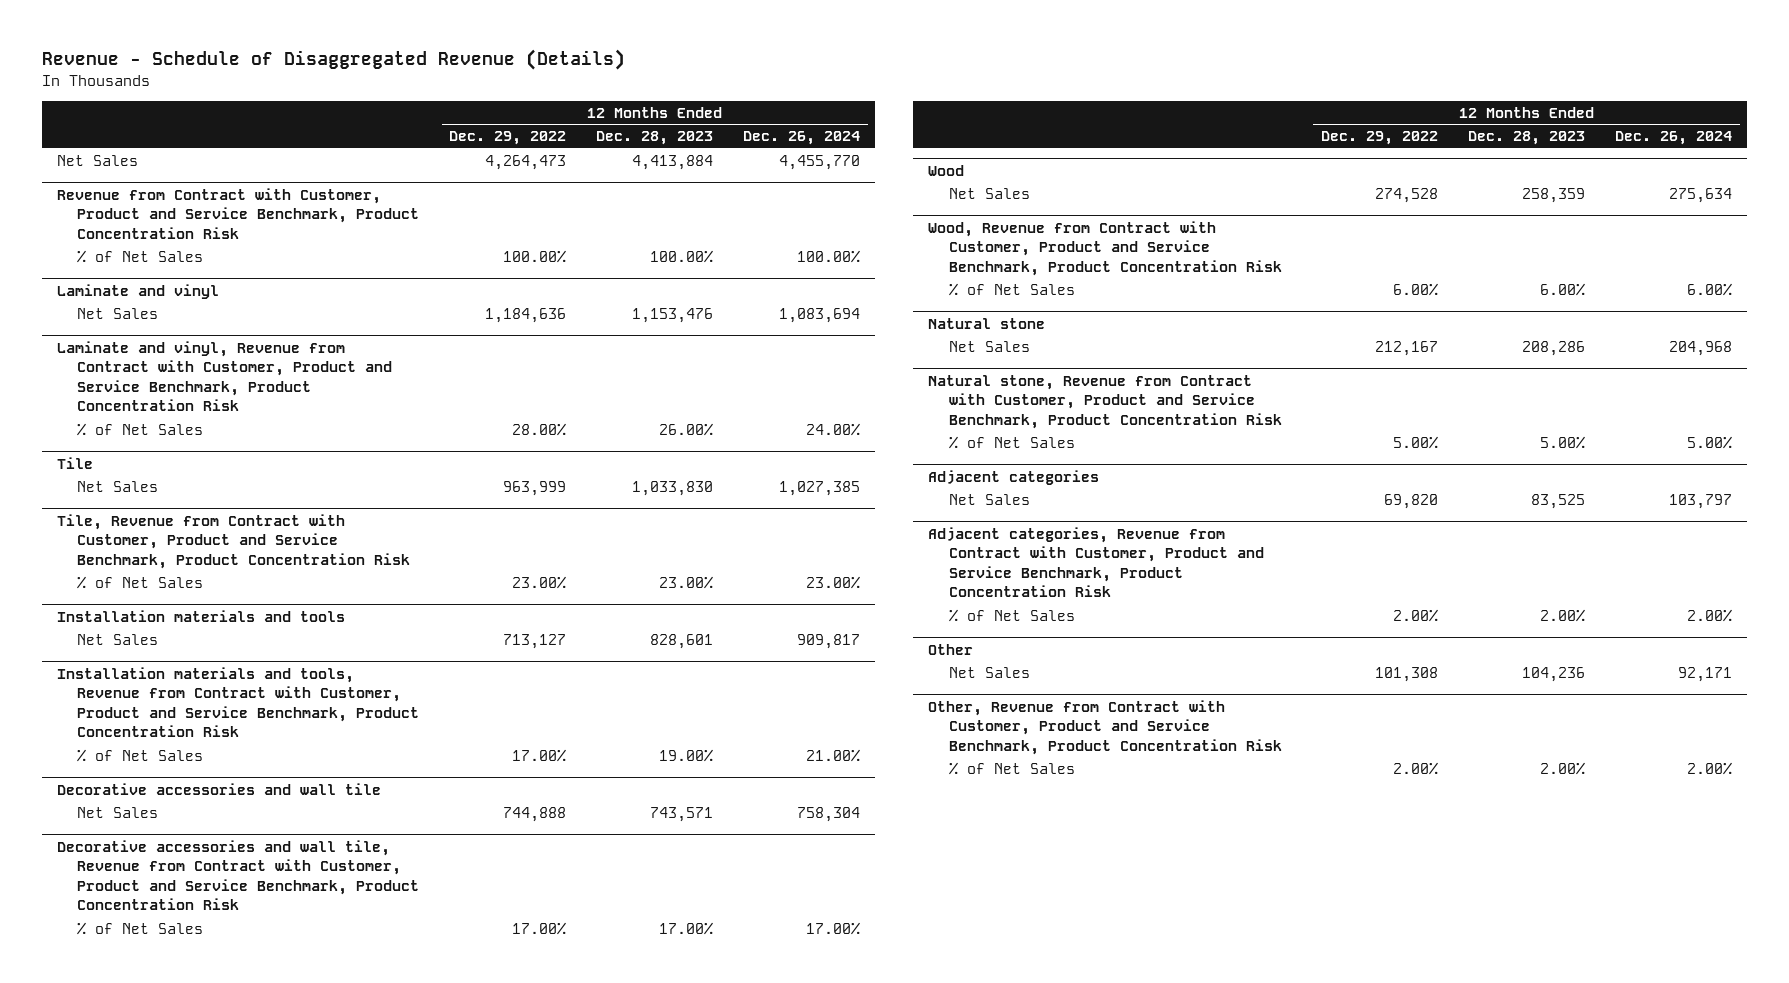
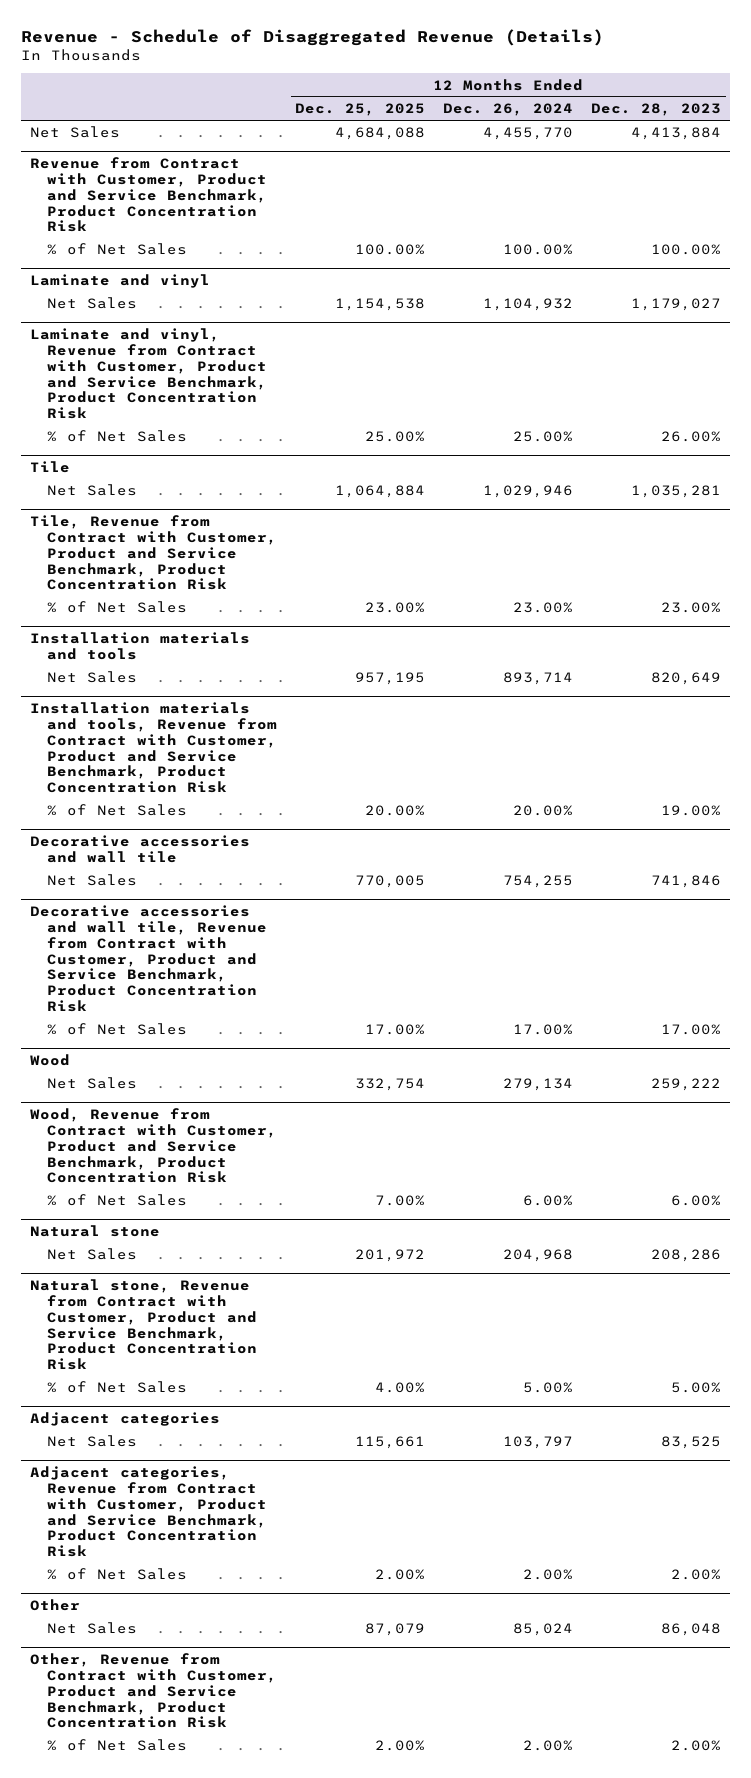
[449,131,567,146] Dec. 29, 2022 -> none
none -> [295,103,426,117] Dec. 25, 2025
[632,308,714,324] 1,153,476 -> [631,298,722,312] 1,179,027
[779,308,861,324] 1,083,694 -> [483,298,574,312] 1,104,932
[806,423,861,437] 24.00% -> [513,431,574,443] 25.00%
[632,481,714,497] 1,033,830 -> [631,485,722,499] 1,035,281
[779,481,861,497] 1,027,385 -> [483,485,574,499] 1,029,946
[650,634,714,650] 828,601 -> [651,672,722,686] 820,649
[797,634,861,650] 909,817 -> [503,672,574,686] 893,714
[806,749,861,763] 21.00% -> [513,805,574,817] 20.00%
[650,807,714,823] 743,571 -> [651,875,722,889] 741,846
[797,807,861,823] 758,304 -> [503,875,574,889] 754,255
[1522,188,1586,204] 258,359 -> [651,1078,722,1092] 259,222
[1669,188,1733,204] 275,634 -> [503,1078,574,1092] 279,134
[1522,667,1586,683] 104,236 -> [661,1623,722,1637] 86,048
[1678,667,1733,683] 92,171 -> [513,1623,574,1637] 85,024

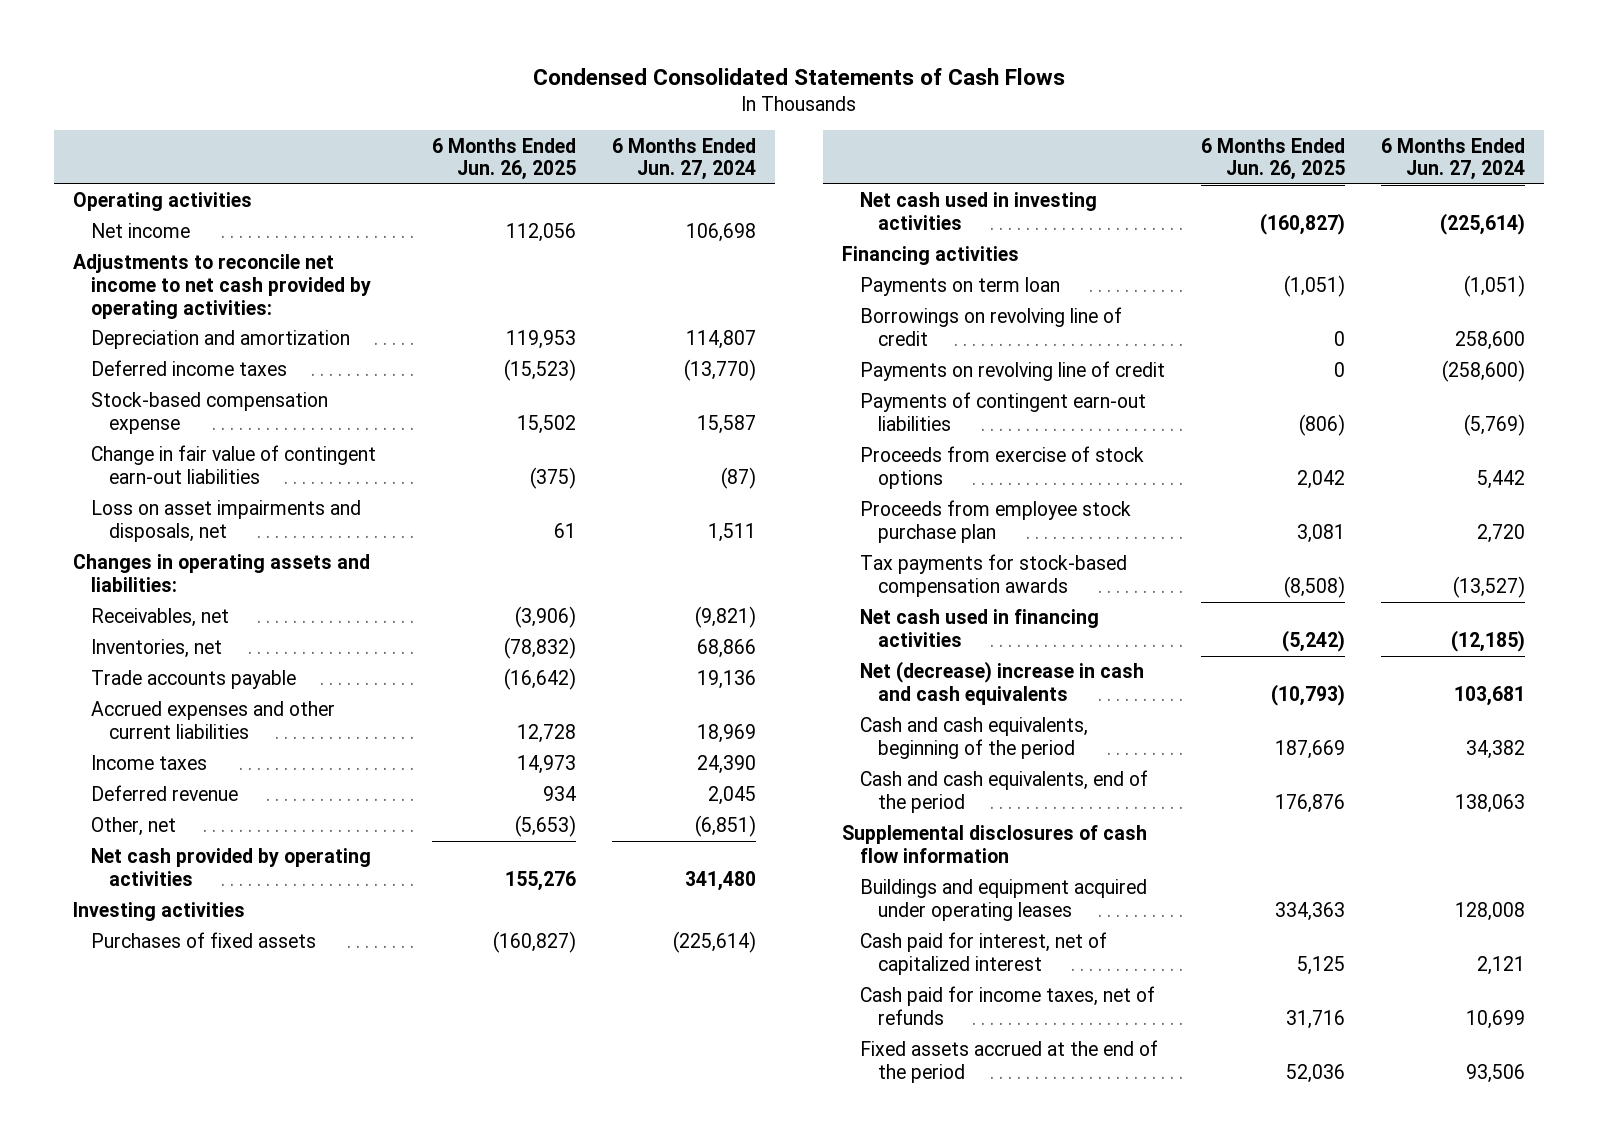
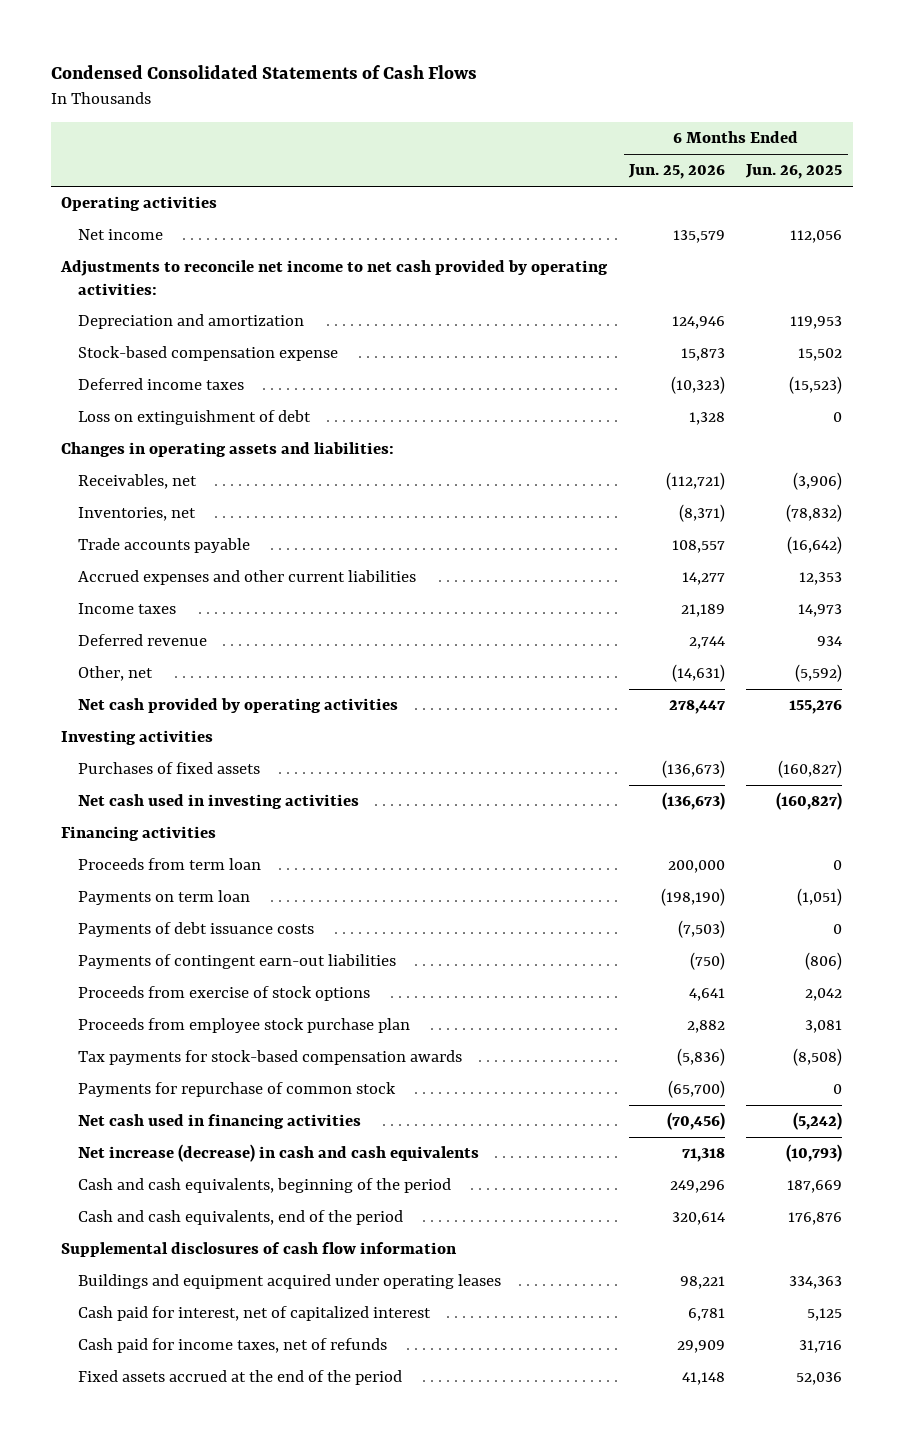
[612,137,757,181] 6 Months Ended Jun. 27, 2024 -> none
none -> [627,164,725,180] Jun. 25, 2026
[90,445,376,485] Change in fair value of contingent earn-out liabilities -> none
[90,500,361,543] Loss on asset impairments and disposals, net -> none
[90,360,287,377] Deferred income taxes -> [78,378,245,391] Deferred income taxes
none -> [78,410,312,426] Loss on extinguishment of debt
[517,724,577,744] 12,728 -> [799,572,843,586] 12,353
[515,815,577,838] (5,653) -> [795,664,843,683] (5,592)
none -> [78,858,262,871] Proceeds from term loan
[859,307,1122,347] Borrowings on revolving line of credit -> none
[859,361,1165,382] Payments on revolving line of credit -> none
none -> [78,922,315,938] Payments of debt issuance costs
none -> [78,1082,397,1098] Payments for repurchase of common stock
[859,661,1144,706] Net (decrease) increase in cash and cash equivalents -> [78,1144,480,1163] Net increase (decrease) in cash and cash equivalents

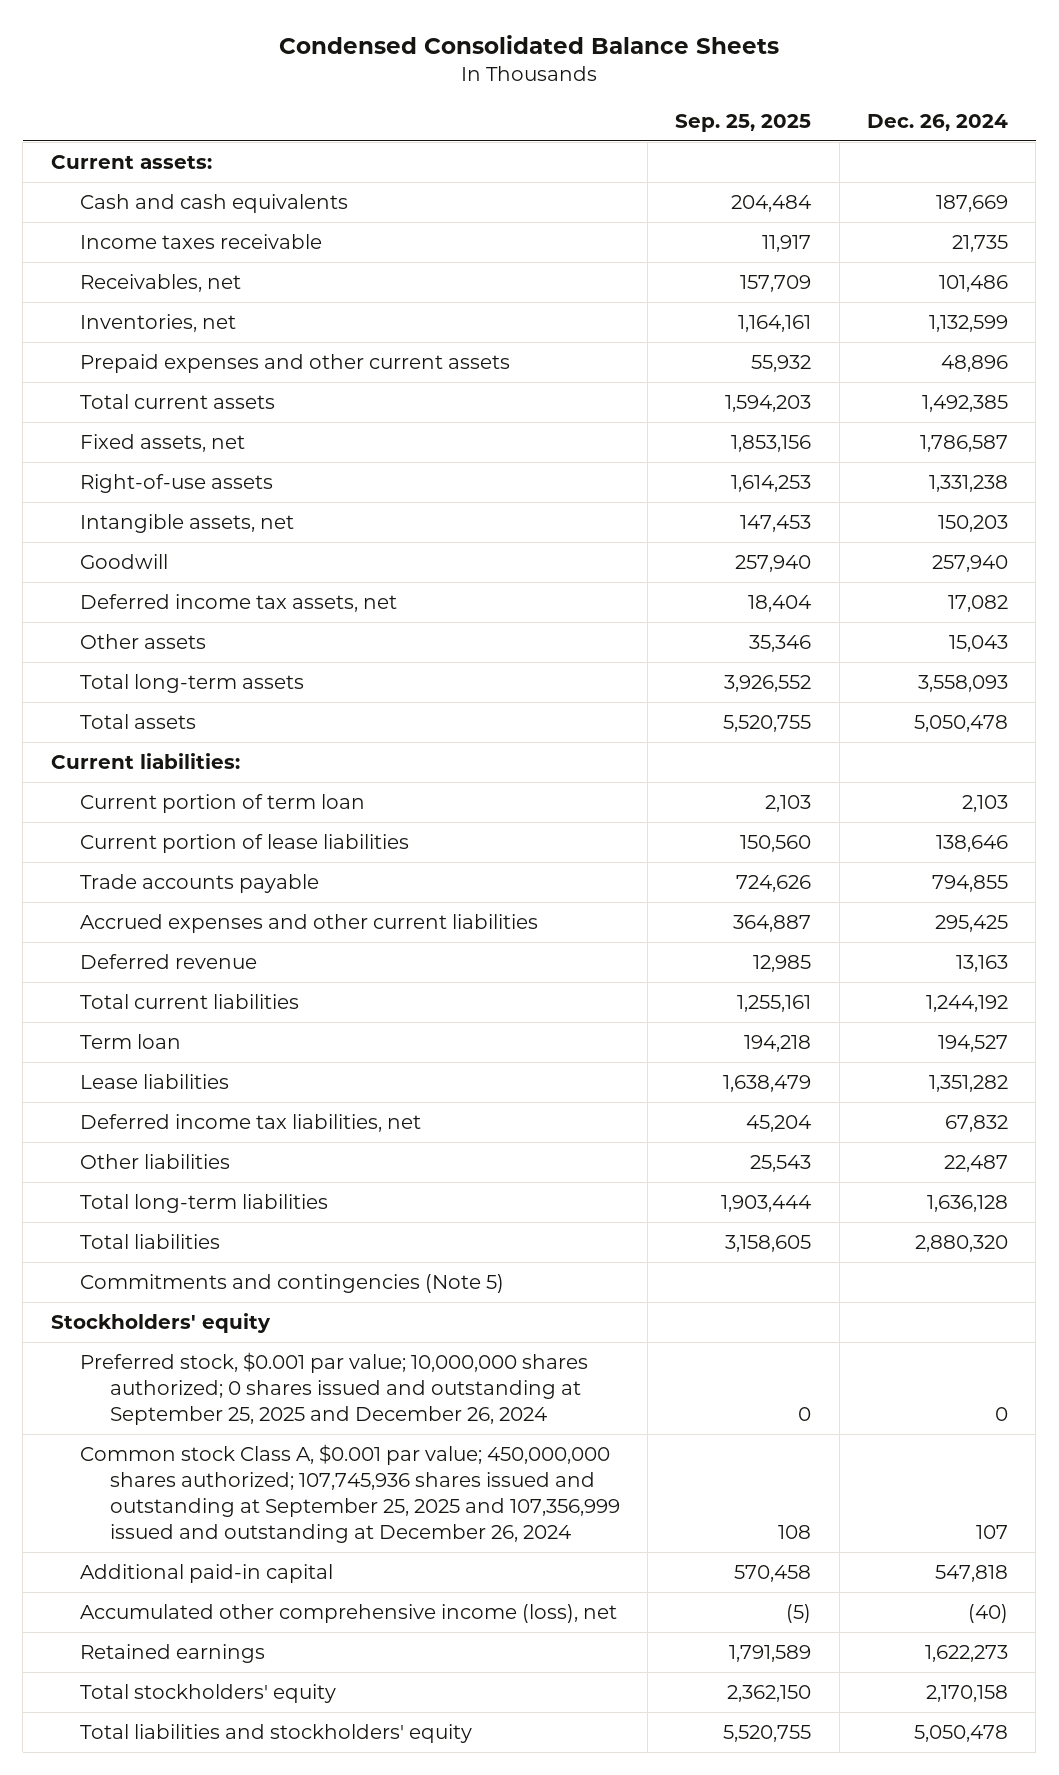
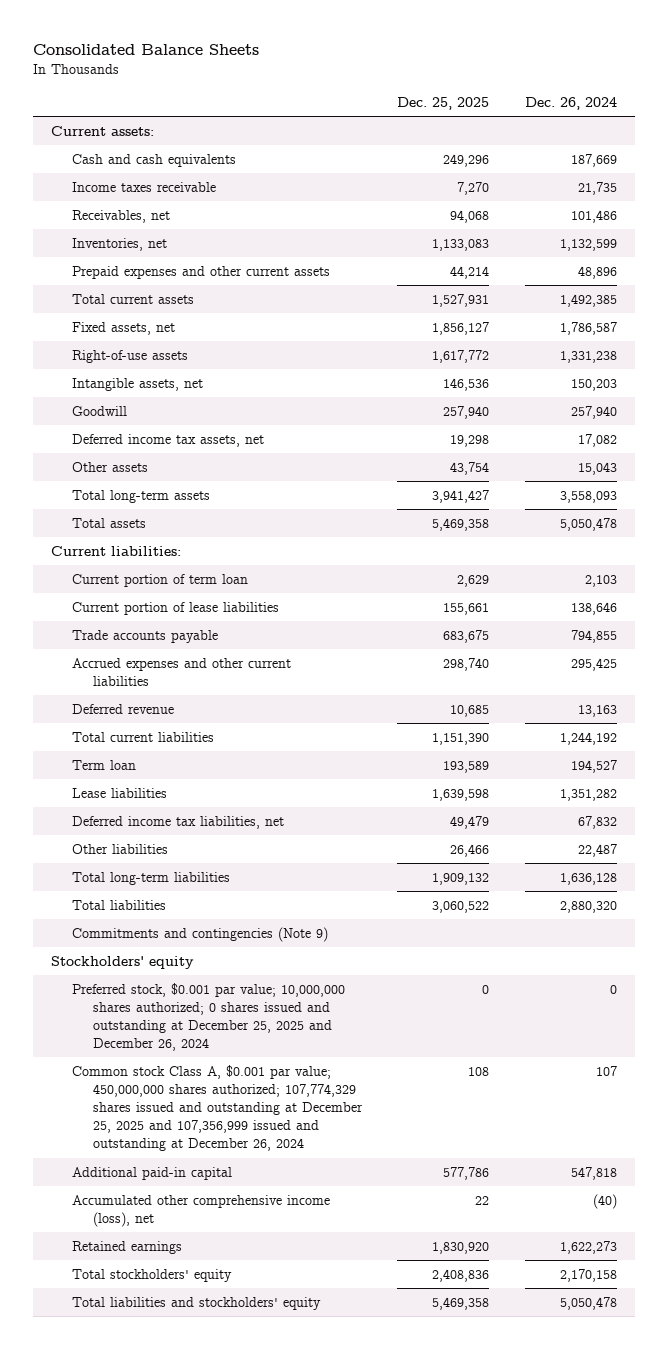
[279,34,780,54] Condensed Consolidated Balance Sheets -> [33,44,260,56] Consolidated Balance Sheets
[675,113,812,132] Sep. 25, 2025 -> none
none -> [397,97,490,111] Dec. 25, 2025
[80,1274,505,1294] Commitments and contingencies (Note 5) -> [72,926,329,942] Commitments and contingencies (Note 9)
[80,1352,589,1425] Preferred stock, $0.001 par value; 10,000,000 shares authorized; 0 shares issued and outstanding at September 25, 2025 and December 26, 2024 -> [72,982,346,1052] Preferred stock, $0.001 par value; 10,000,000 shares authorized; 0 shares issued and outstanding at December 25, 2025 and December 26, 2024
[80,1444,620,1543] Common stock Class A, $0.001 par value; 450,000,000 shares authorized; 107,745,936 shares issued and outstanding at September 25, 2025 and 107,356,999 issued and outstanding at December 26, 2024 -> [72,1064,364,1152] Common stock Class A, $0.001 par value; 450,000,000 shares authorized; 107,774,329 shares issued and outstanding at December 25, 2025 and 107,356,999 issued and outstanding at December 26, 2024

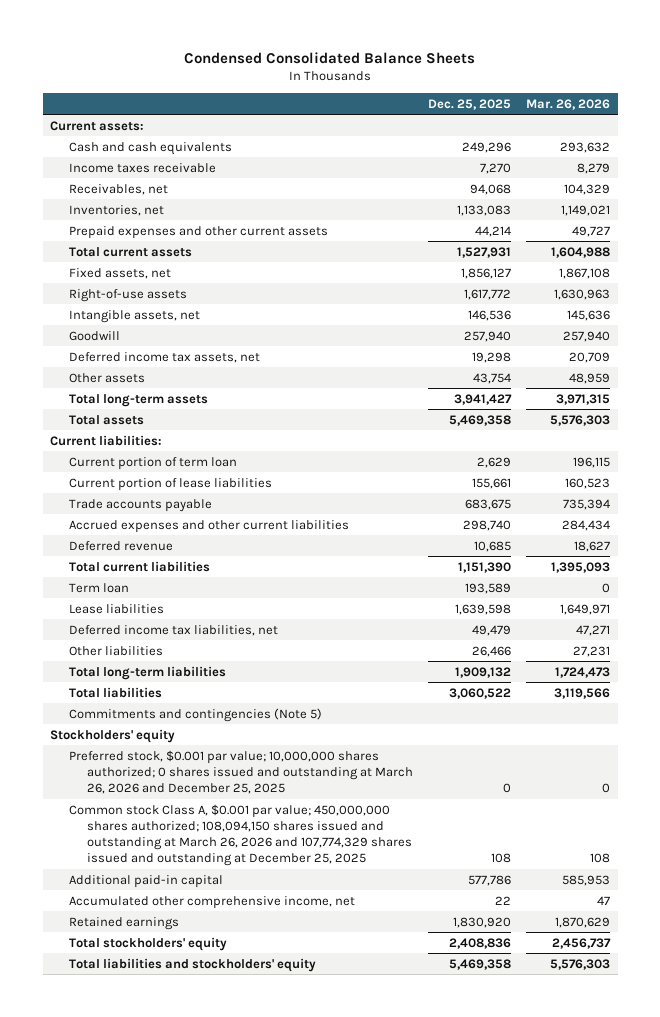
[33,44,260,56] Consolidated Balance Sheets -> [184,51,476,64] Condensed Consolidated Balance Sheets
[524,97,617,111] Dec. 26, 2024 -> none
none -> [526,98,611,110] Mar. 26, 2026
[72,926,329,942] Commitments and contingencies (Note 9) -> [68,707,322,722] Commitments and contingencies (Note 5)
[72,982,346,1052] Preferred stock, $0.001 par value; 10,000,000 shares authorized; 0 shares issued and outstanding at December 25, 2025 and December 26, 2024 -> [68,749,414,795] Preferred stock, $0.001 par value; 10,000,000 shares authorized; 0 shares issued and outstanding at March 26, 2026 and December 25, 2025
[72,1064,364,1152] Common stock Class A, $0.001 par value; 450,000,000 shares authorized; 107,774,329 shares issued and outstanding at December 25, 2025 and 107,356,999 issued and outstanding at December 26, 2024 -> [68,803,413,867] Common stock Class A, $0.001 par value; 450,000,000 shares authorized; 108,094,150 shares issued and outstanding at March 26, 2026 and 107,774,329 shares issued and outstanding at December 25, 2025
[72,1194,331,1228] Accumulated other comprehensive income (loss), net -> [68,895,355,909] Accumulated other comprehensive income, net

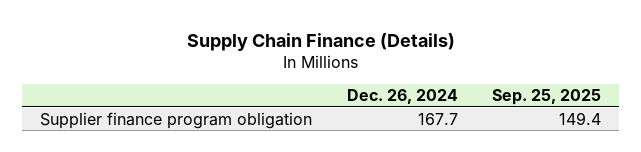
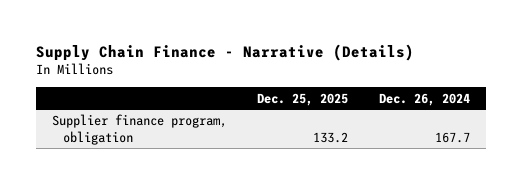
[186,33,455,52] Supply Chain Finance (Details) -> [36,43,415,61] Supply Chain Finance - Narrative (Details)
[492,89,602,106] Sep. 25, 2025 -> none
none -> [257,92,349,106] Dec. 25, 2025
[39,111,312,129] Supplier finance program obligation -> [51,114,227,145] Supplier finance program, obligation

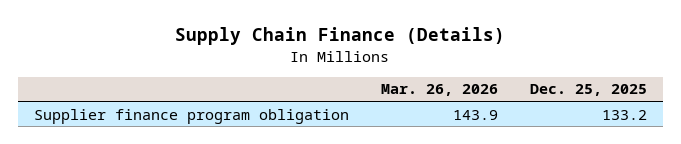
[36,43,415,61] Supply Chain Finance - Narrative (Details) -> [175,27,506,46] Supply Chain Finance (Details)
[379,92,471,106] Dec. 26, 2024 -> none
none -> [380,84,498,97] Mar. 26, 2026
[51,114,227,145] Supplier finance program, obligation -> [33,108,349,124] Supplier finance program obligation

